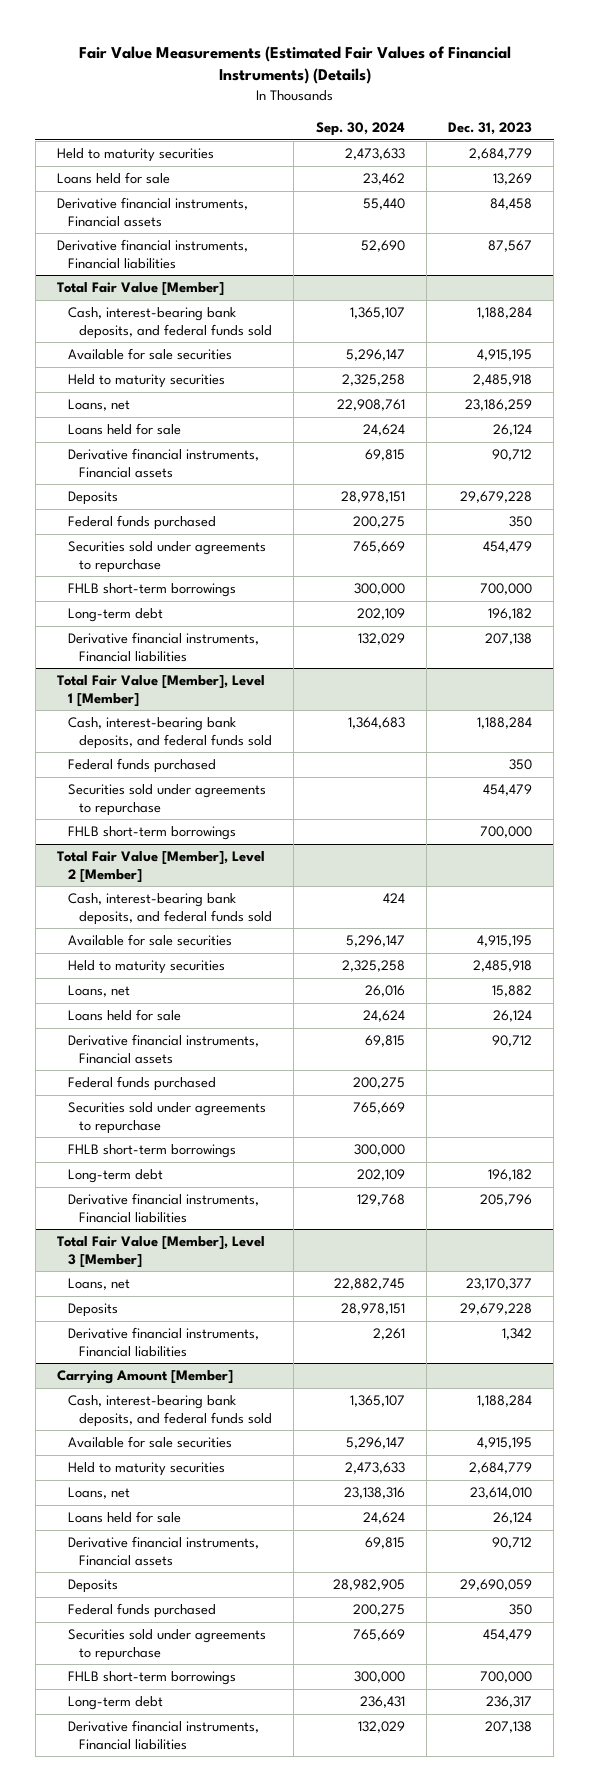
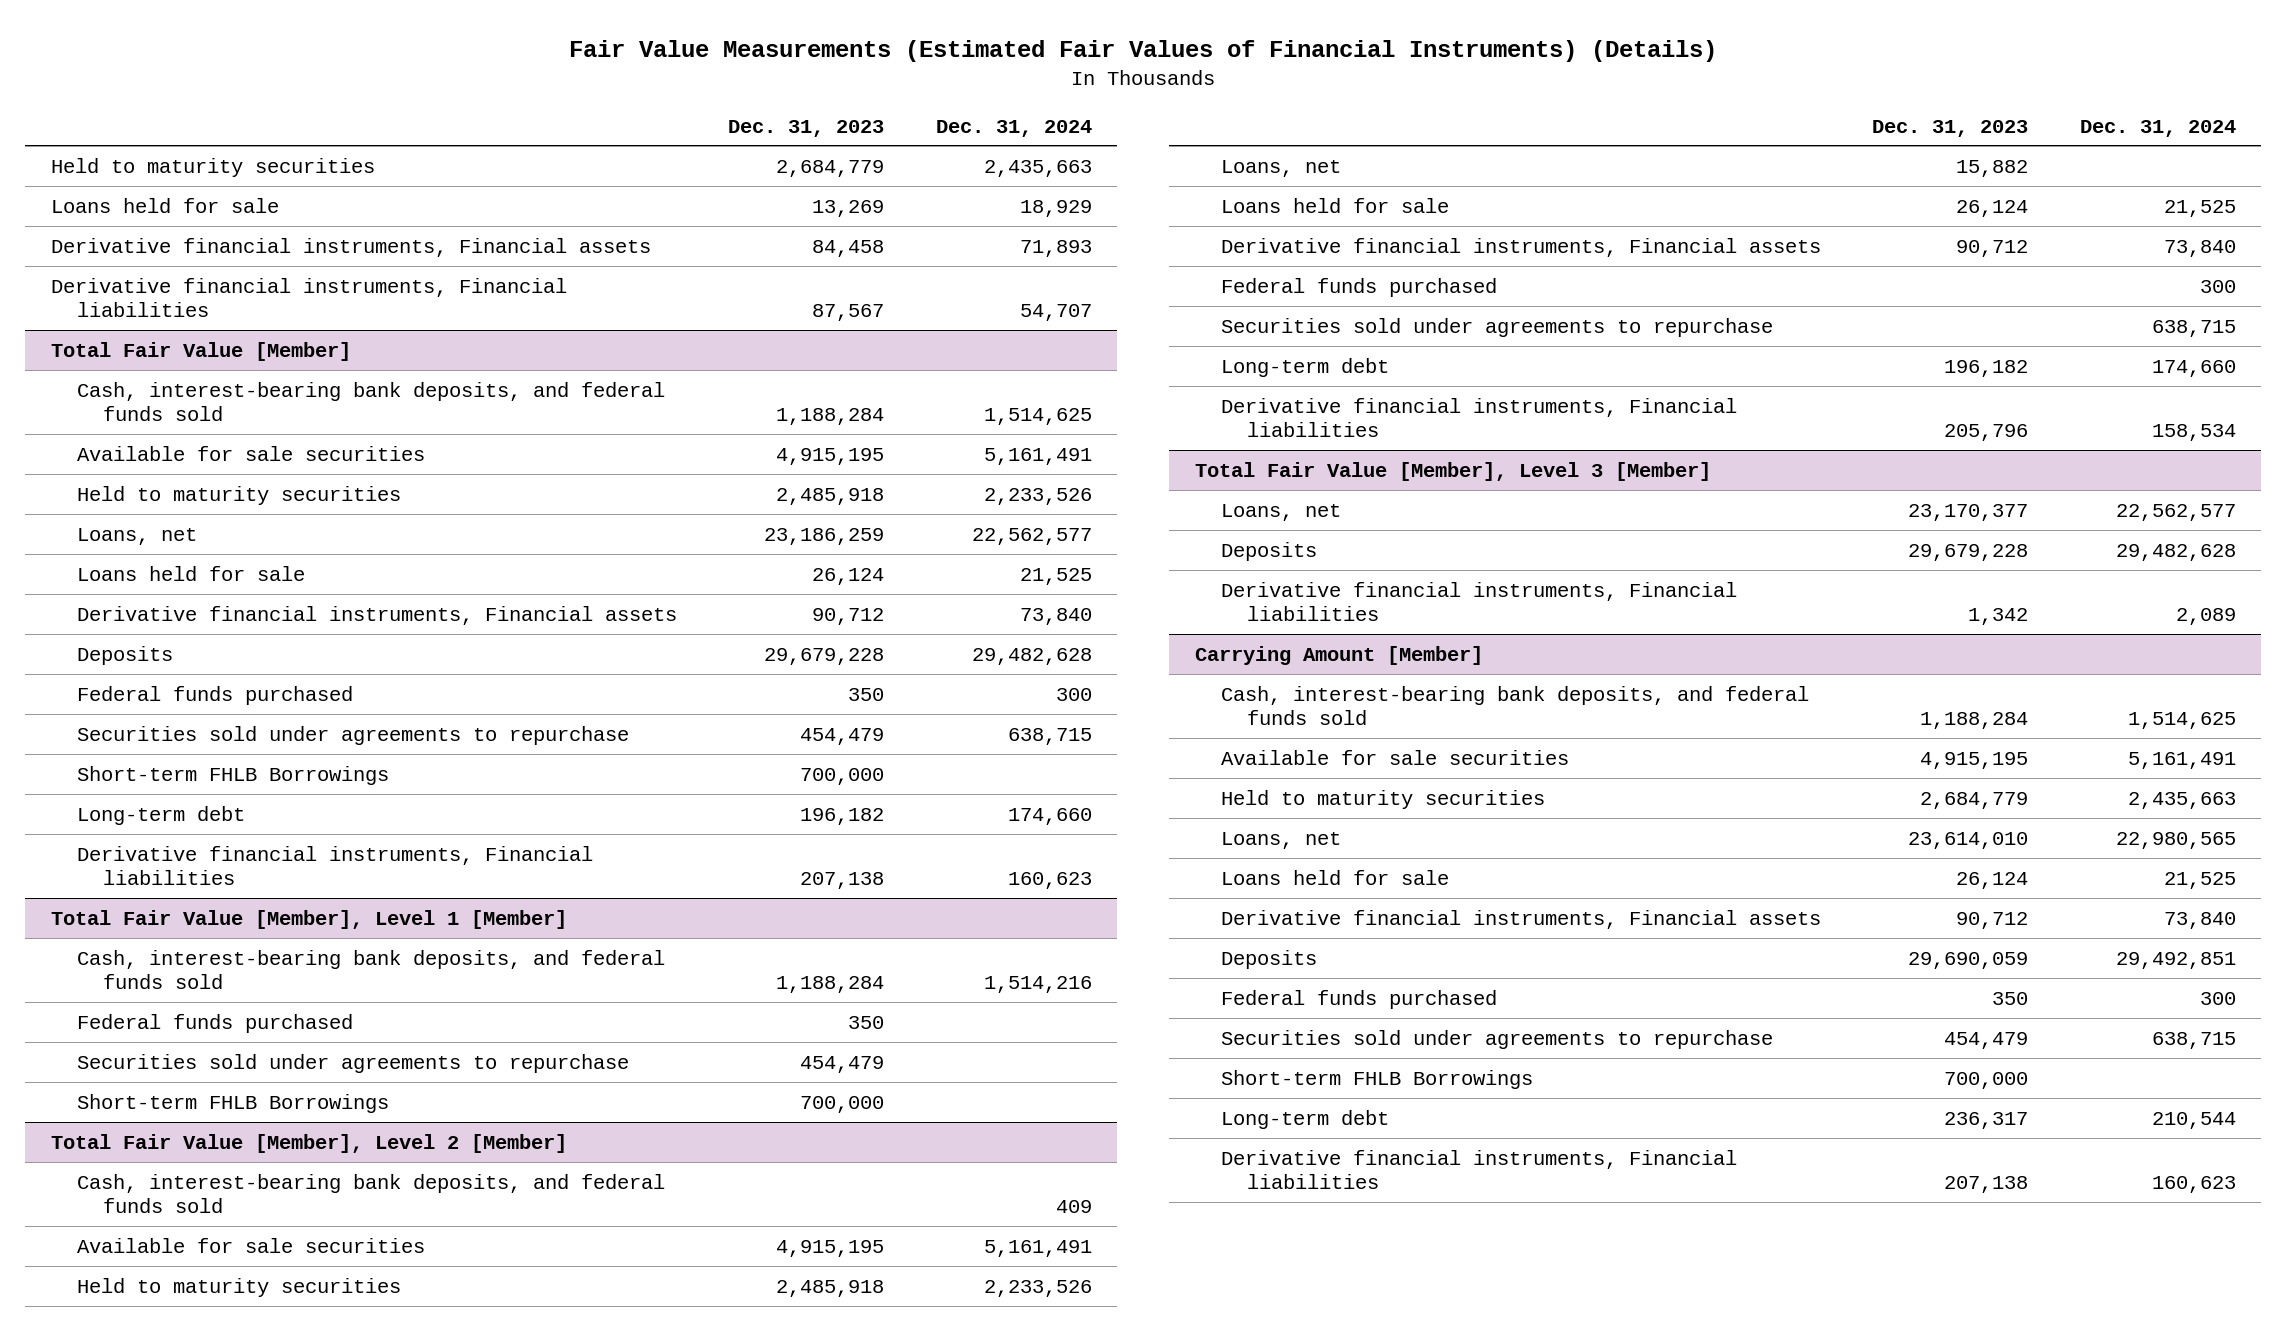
[315,121,405,136] Sep. 30, 2024 -> none
none -> [935,119,1092,137] Dec. 31, 2024
[68,583,237,598] FHLB short-term borrowings -> [76,765,389,785] Short-term FHLB Borrowings
[68,826,237,841] FHLB short-term borrowings -> [76,1093,389,1113] Short-term FHLB Borrowings
[68,1144,237,1159] FHLB short-term borrowings -> none
[68,1671,237,1686] FHLB short-term borrowings -> [1220,1069,1533,1089] Short-term FHLB Borrowings

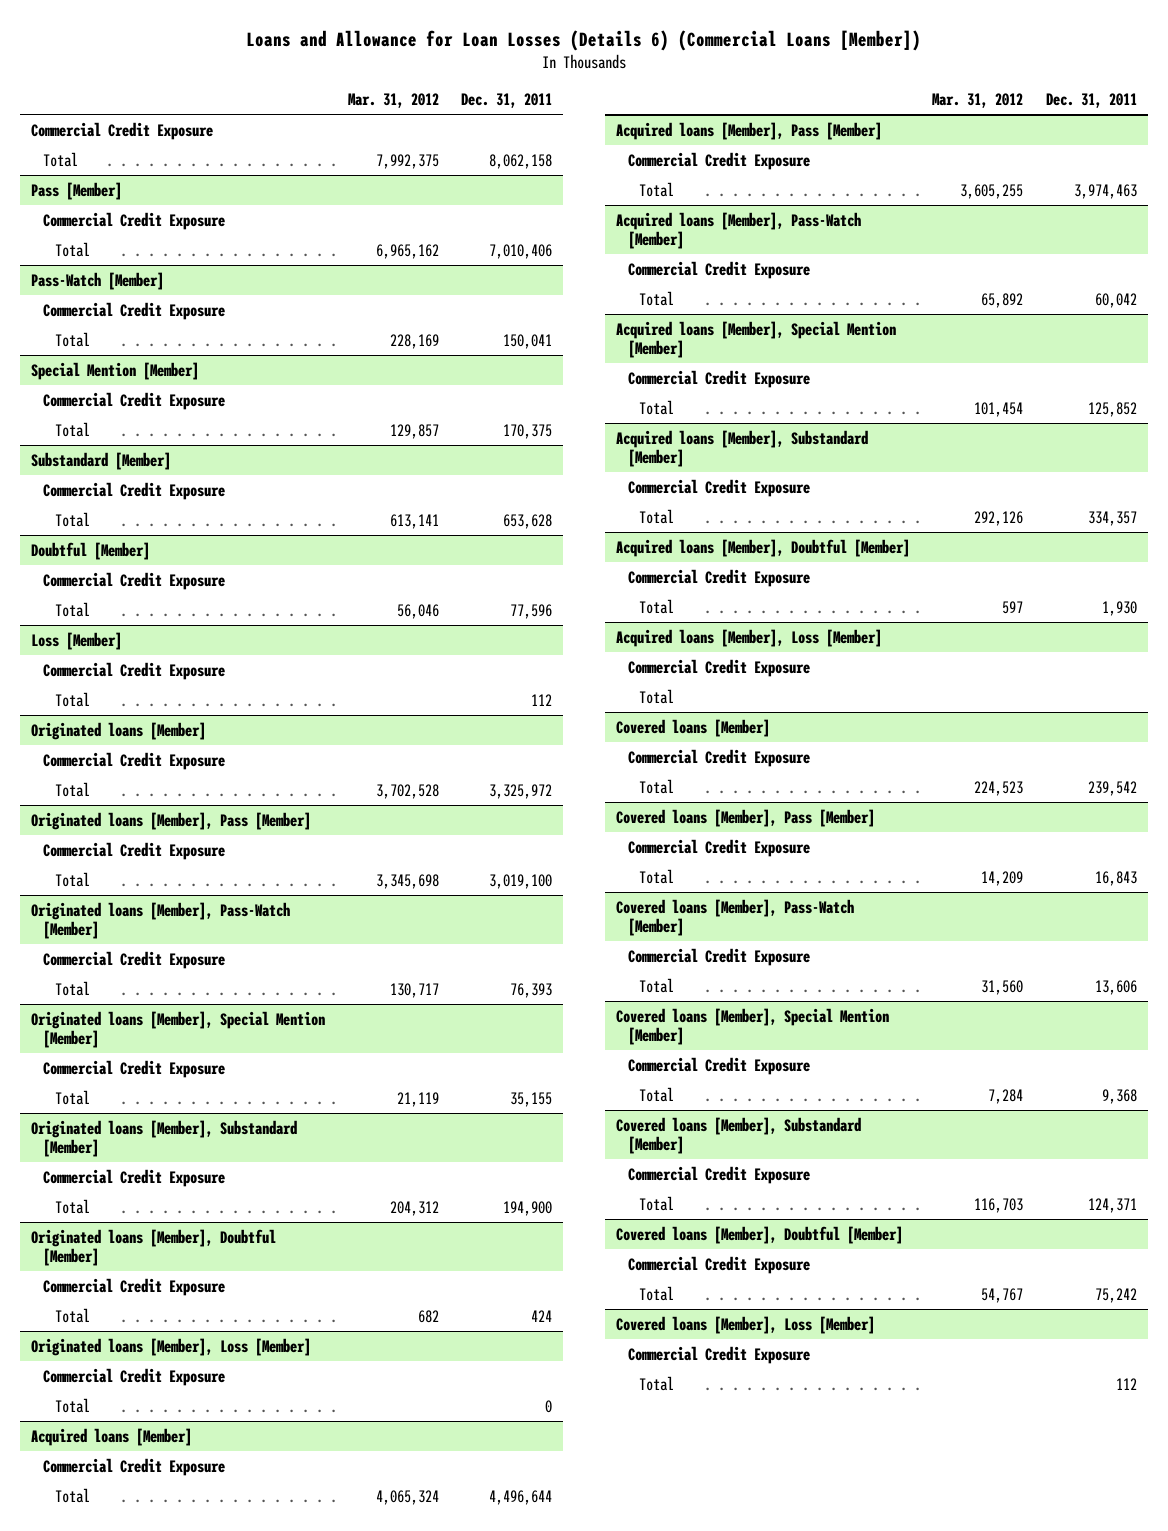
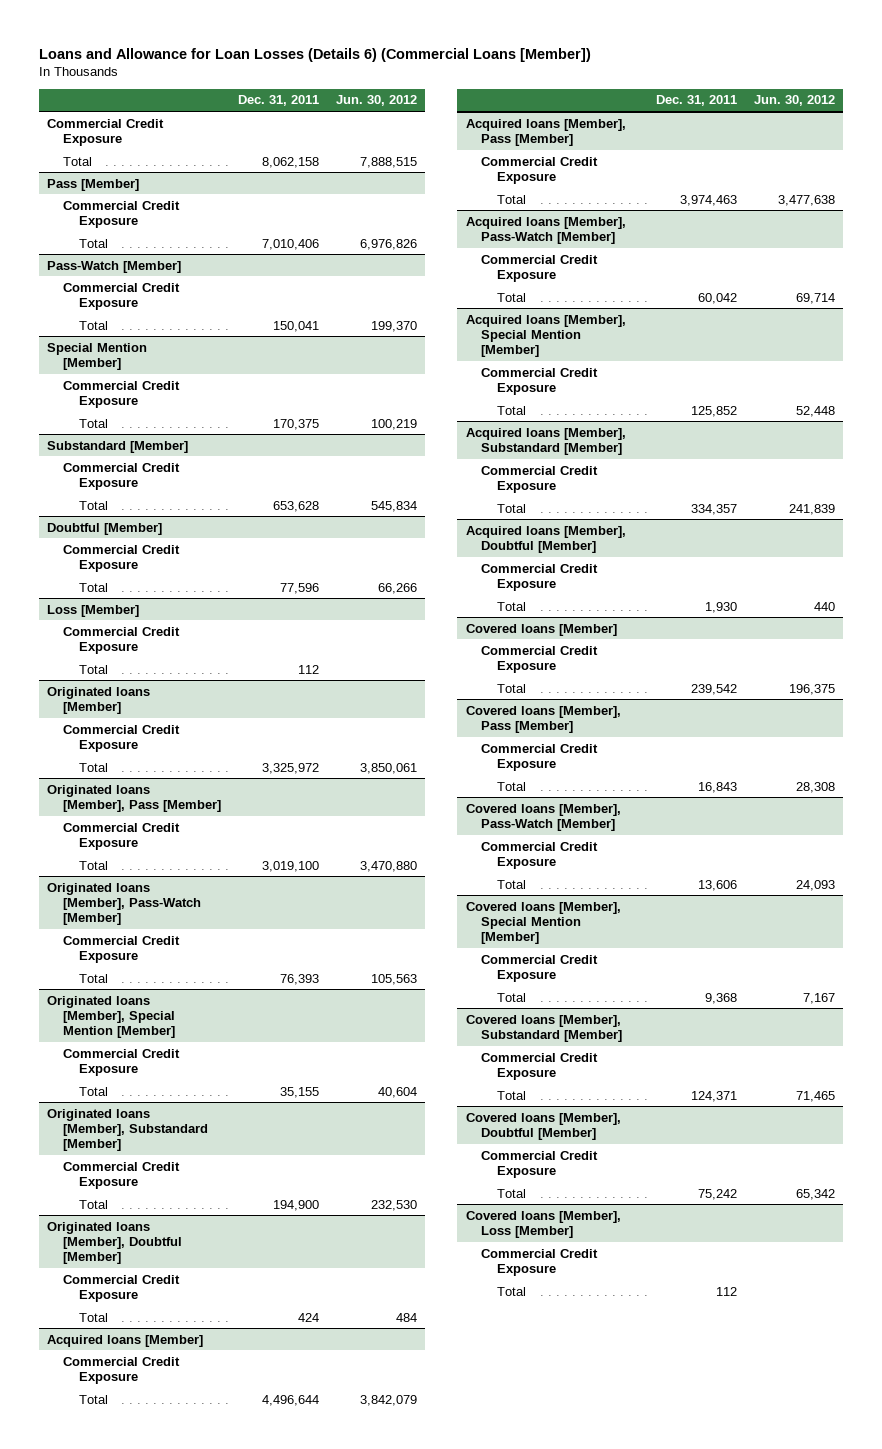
[347,93,439,109] Mar. 31, 2012 -> none
none -> [335,95,417,107] Jun. 30, 2012
[31,1337,312,1356] Originated loans [Member], Loss [Member] -> none
[43,1367,226,1386] Commercial Credit Exposure -> none
[54,1397,90,1413] Total -> none
[615,628,882,647] Acquired loans [Member], Loss [Member] -> none
[627,658,810,677] Commercial Credit Exposure -> none
[639,688,675,704] Total -> none

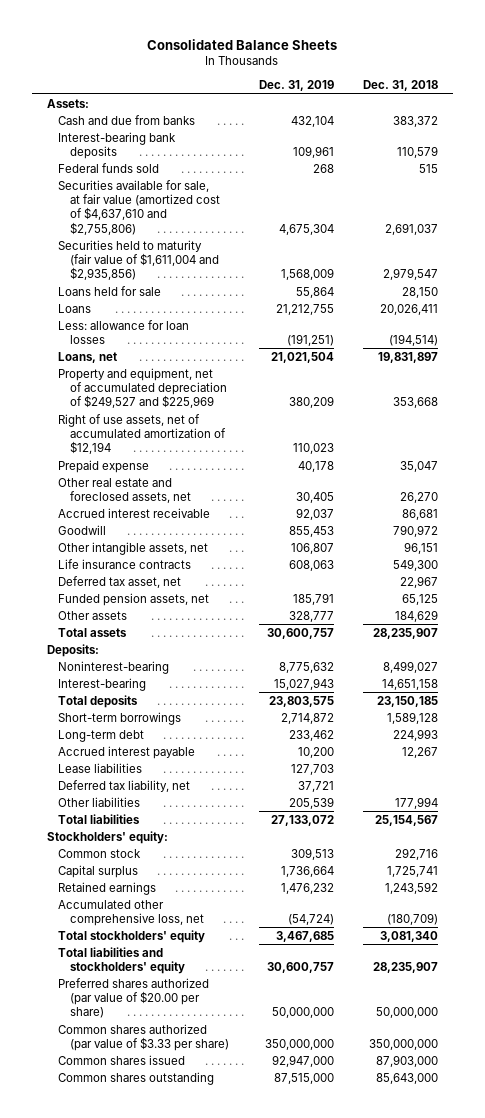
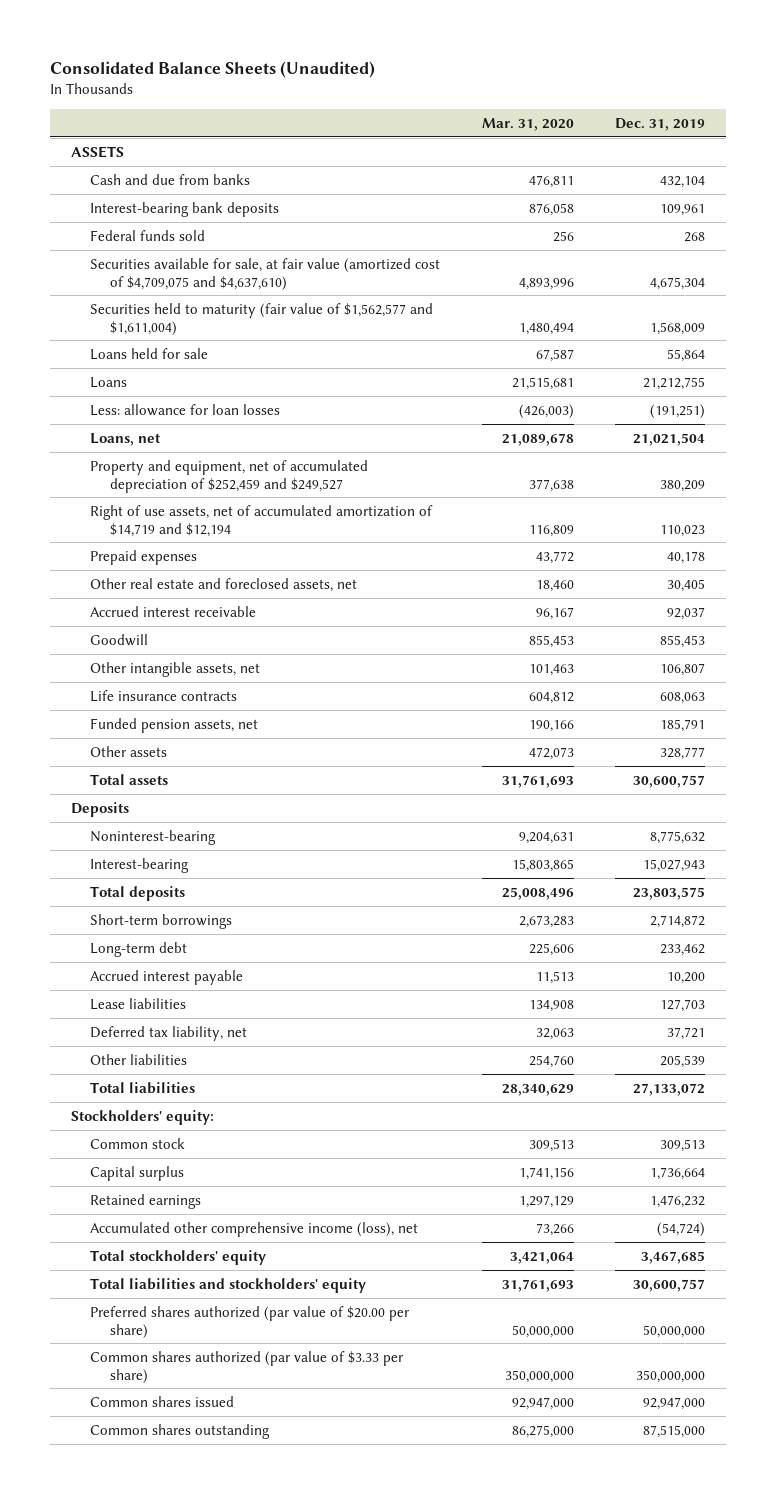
[147,38,338,50] Consolidated Balance Sheets -> [50,60,376,78] Consolidated Balance Sheets (Unaudited)
[363,80,439,92] Dec. 31, 2018 -> none
none -> [481,117,574,131] Mar. 31, 2020
[46,98,89,108] Assets: -> [70,145,124,158] ASSETS
[58,179,221,235] Securities available for sale, at fair value (amortized cost of $4,637,610 and $2,755,806) -> [90,257,441,291] Securities available for sale, at fair value (amortized cost of $4,709,075 and $4,637,610)
[58,239,220,281] Securities held to maturity (fair value of $1,611,004 and $2,935,856) -> [90,302,434,336] Securities held to maturity (fair value of $1,562,577 and $1,611,004)
[58,367,228,409] Property and equipment, net of accumulated depreciation of $249,527 and $225,969 -> [90,459,369,493] Property and equipment, net of accumulated depreciation of $252,459 and $249,527
[58,413,227,455] Right of use assets, net of accumulated amortization of $12,194 -> [90,504,434,537] Right of use assets, net of accumulated amortization of $14,719 and $12,194
[58,459,150,473] Prepaid expense -> [90,549,198,565] Prepaid expenses
[58,575,182,588] Deferred tax asset, net -> none
[46,643,99,657] Deposits: -> [70,801,129,817] Deposits
[58,899,205,927] Accumulated other comprehensive loss, net -> [90,1221,419,1237] Accumulated other comprehensive income (loss), net

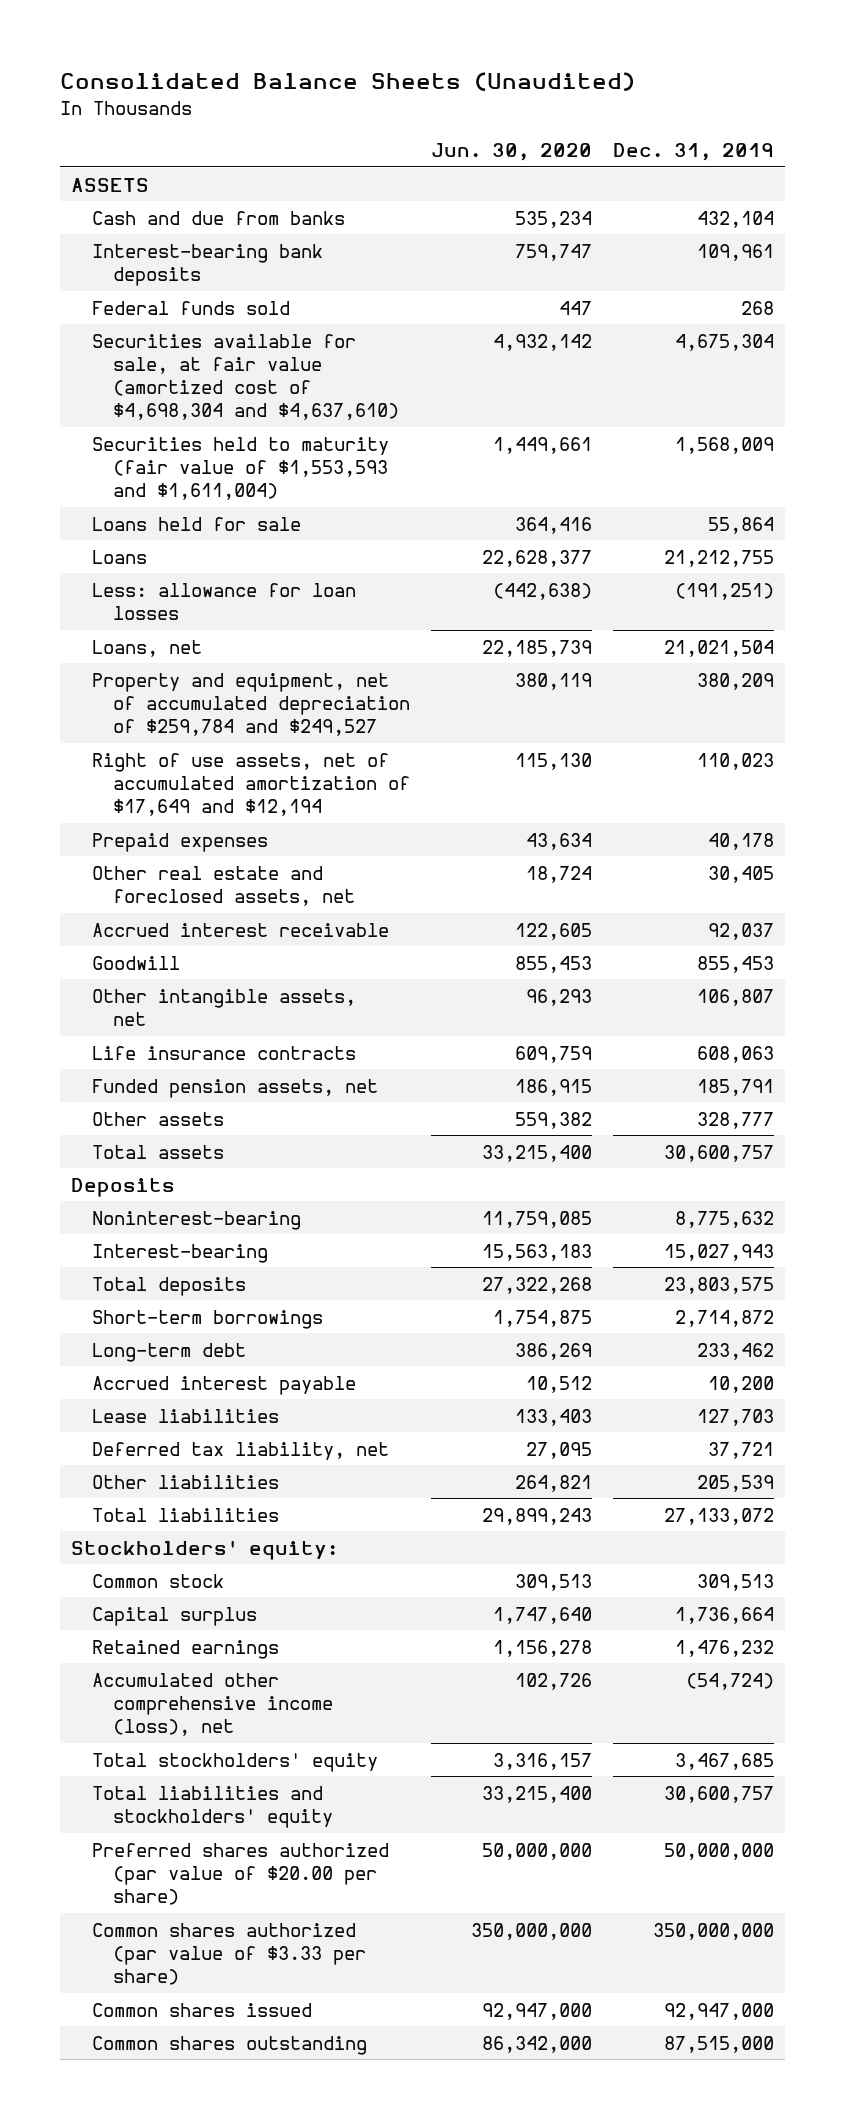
[481,117,574,131] Mar. 31, 2020 -> none
none -> [431,143,593,162] Jun. 30, 2020
[90,257,441,291] Securities available for sale, at fair value (amortized cost of $4,709,075 and $4,637,610) -> [92,333,400,421] Securities available for sale, at fair value (amortized cost of $4,698,304 and $4,637,610)
[90,302,434,336] Securities held to maturity (fair value of $1,562,577 and $1,611,004) -> [92,436,390,501] Securities held to maturity (fair value of $1,553,593 and $1,611,004)
[90,459,369,493] Property and equipment, net of accumulated depreciation of $252,459 and $249,527 -> [92,672,411,737] Property and equipment, net of accumulated depreciation of $259,784 and $249,527
[90,504,434,537] Right of use assets, net of accumulated amortization of $14,719 and $12,194 -> [92,752,411,817] Right of use assets, net of accumulated amortization of $17,649 and $12,194

